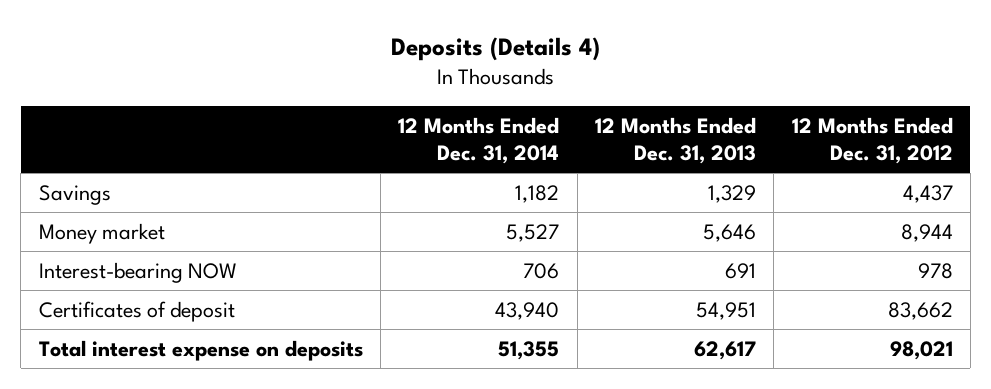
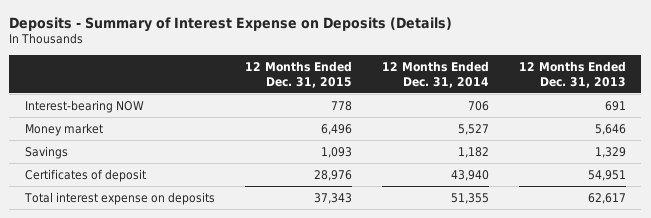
[390,36,600,61] Deposits (Details 4) -> [9,16,453,32] Deposits - Summary of Interest Expense on Deposits (Details)
[791,116,953,165] 12 Months Ended Dec. 31, 2012 -> none
none -> [244,60,352,88] 12 Months Ended Dec. 31, 2015
[38,222,165,244] Money market -> [24,122,103,136] Money market
[38,184,111,205] Savings -> [24,145,68,159] Savings

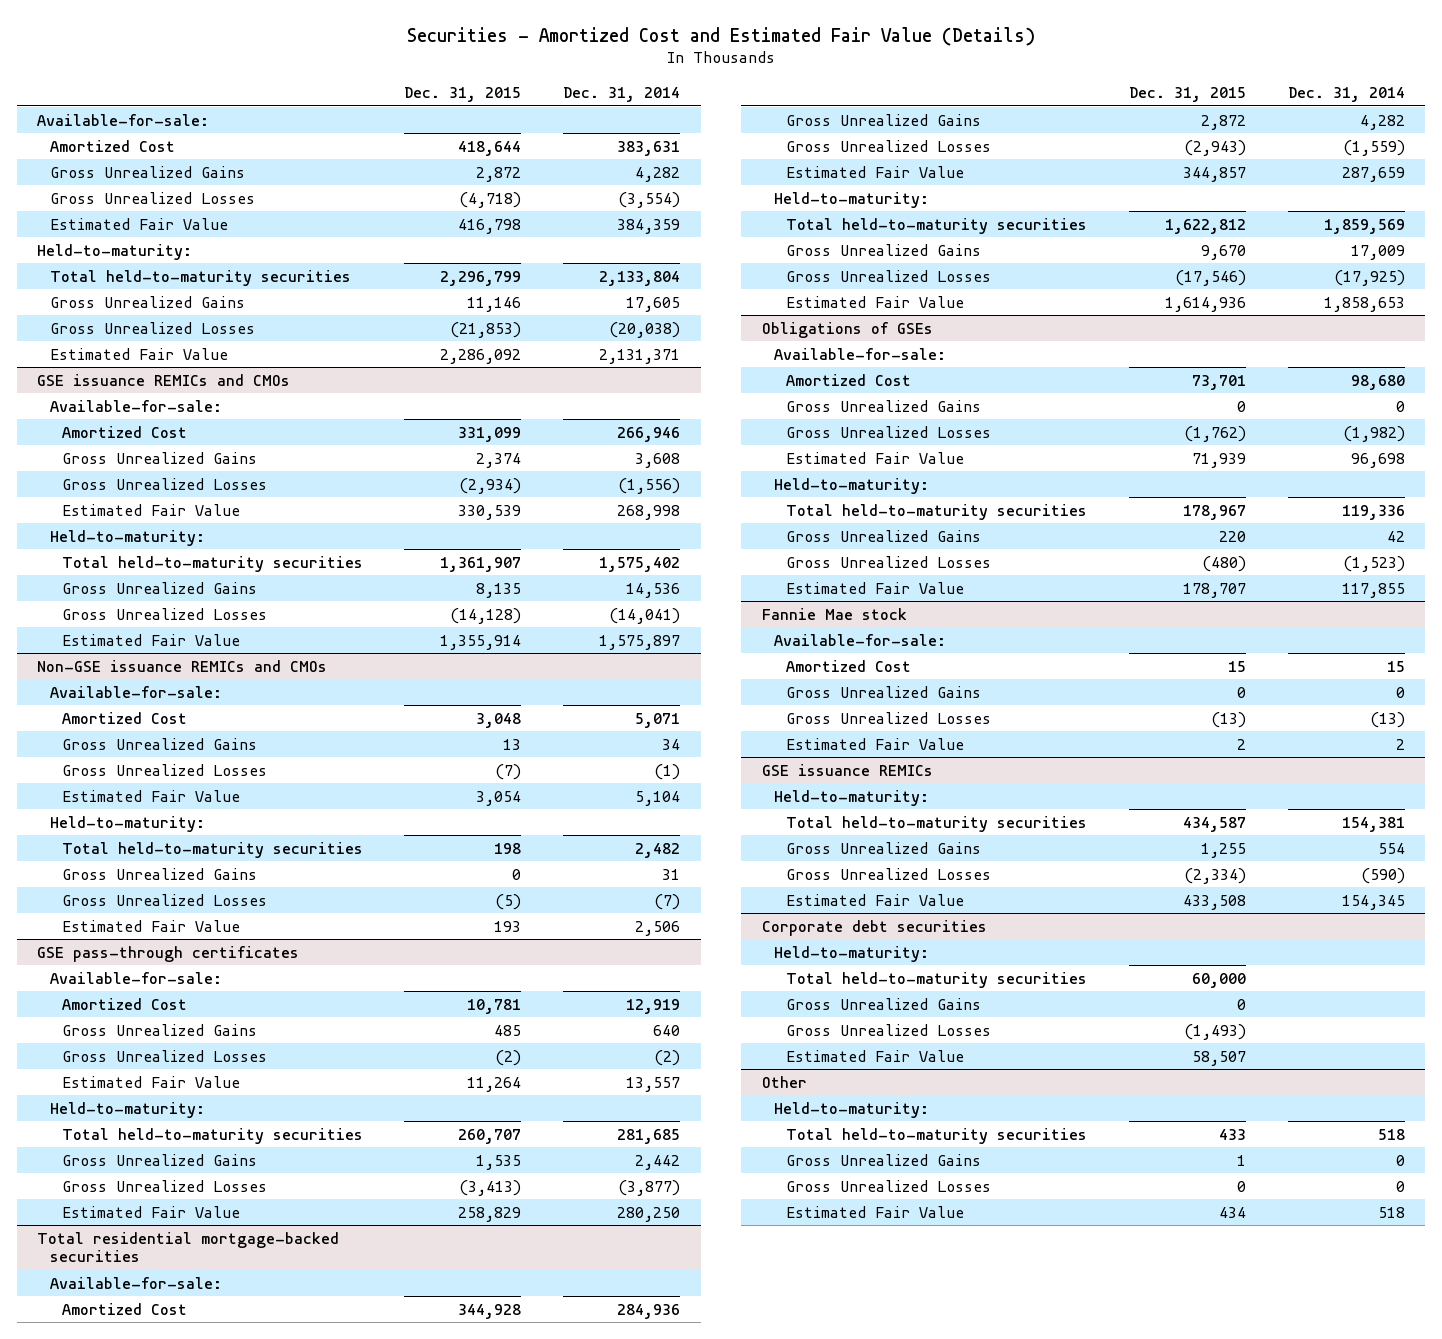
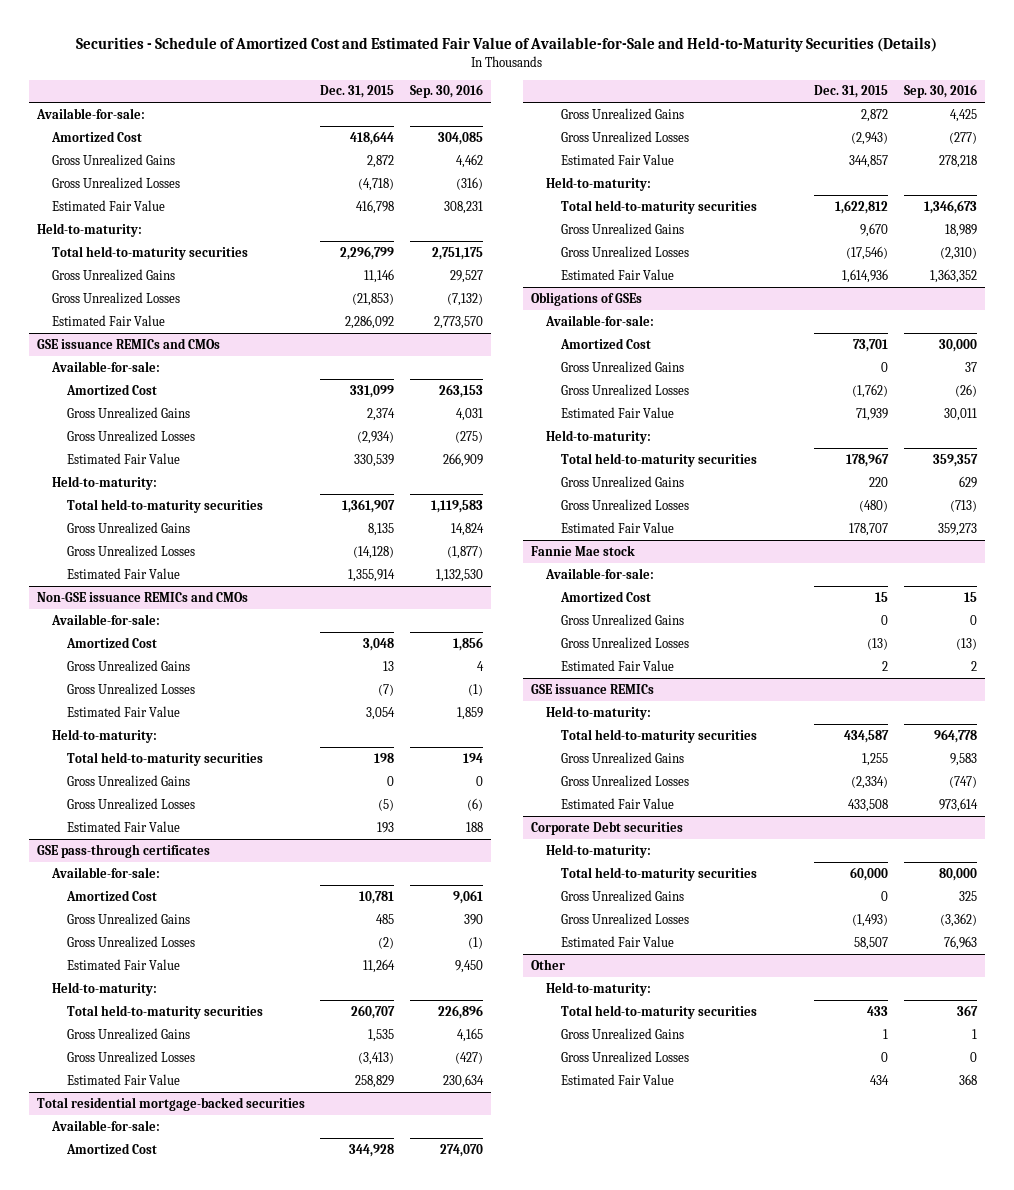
[407,26,1036,46] Securities - Amortized Cost and Estimated Fair Value (Details) -> [75,37,937,53] Securities - Schedule of Amortized Cost and Estimated Fair Value of Available-for-Sale and Held-to-Maturity Securities (Details)
[563,87,681,103] Dec. 31, 2014 -> none
none -> [409,84,483,99] Sep. 30, 2016
[762,919,988,936] Corporate debt securities -> [530,820,683,835] Corporate Debt securities

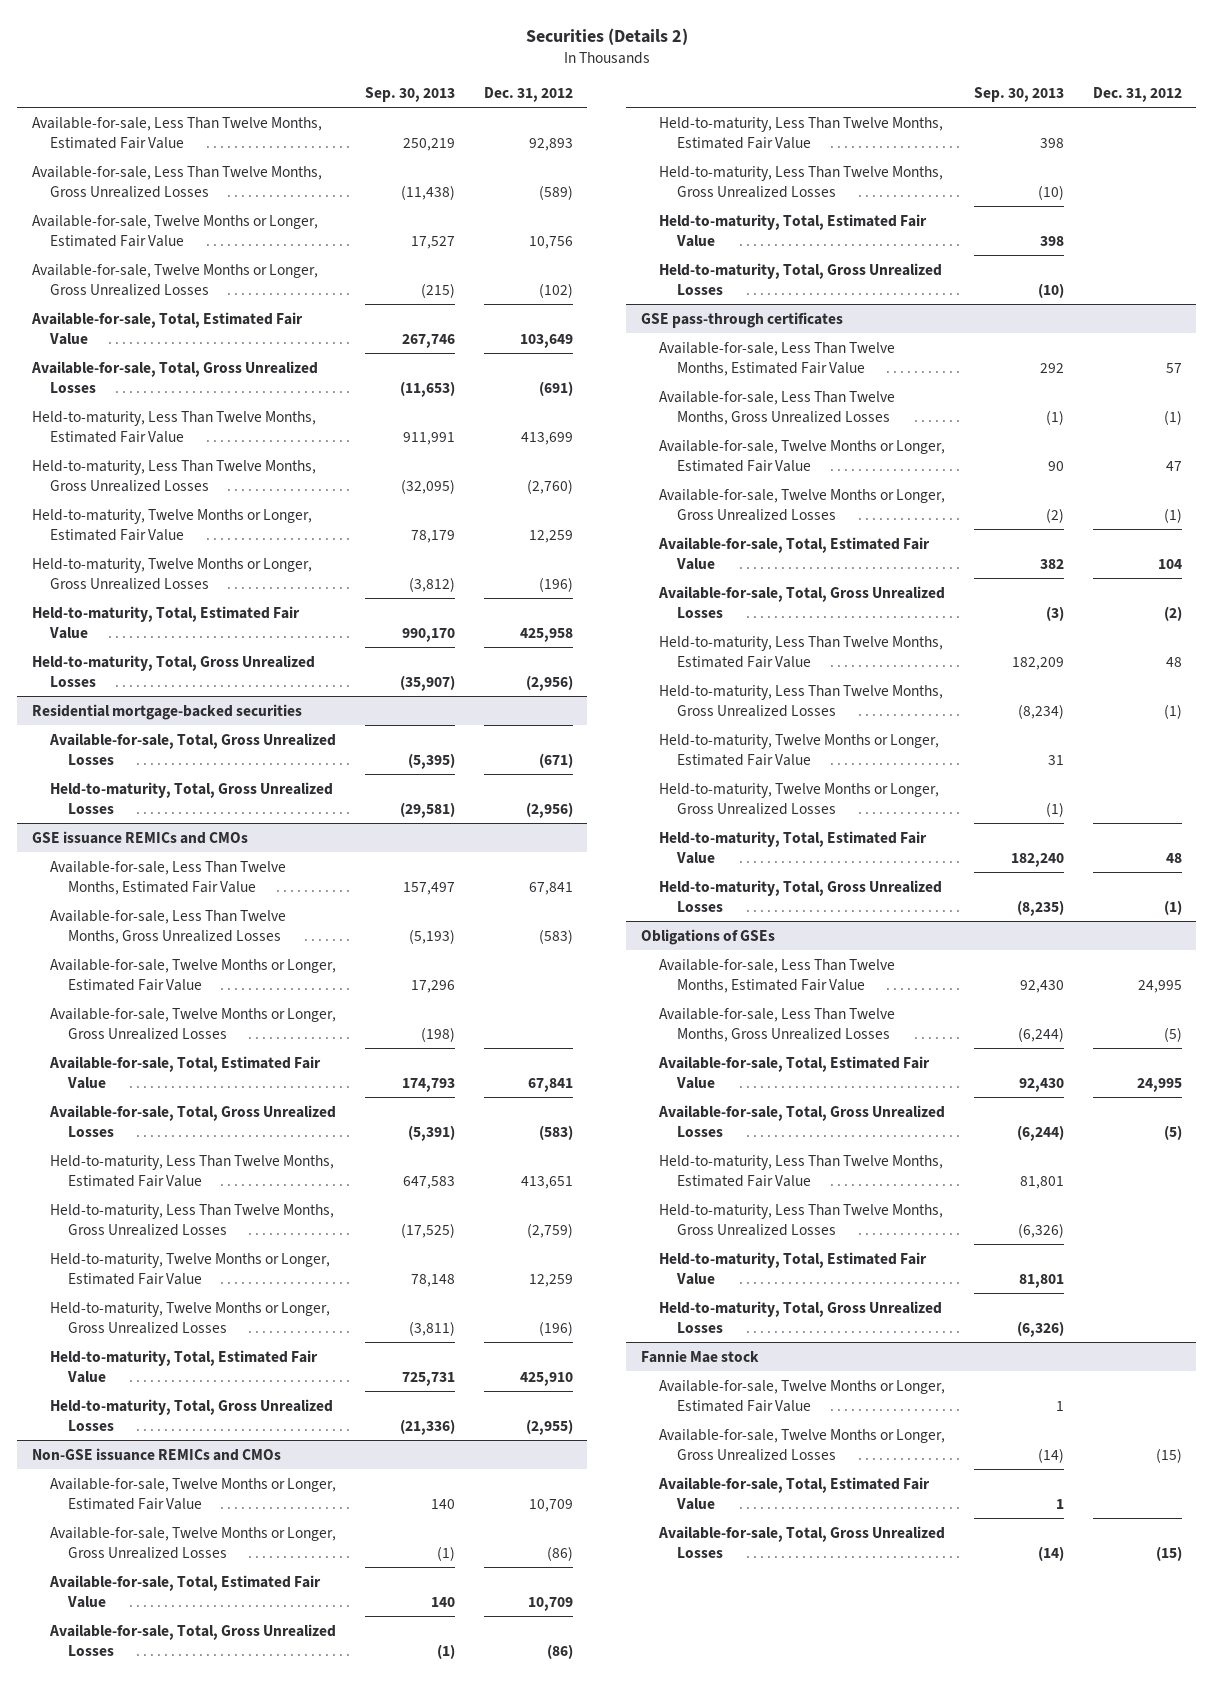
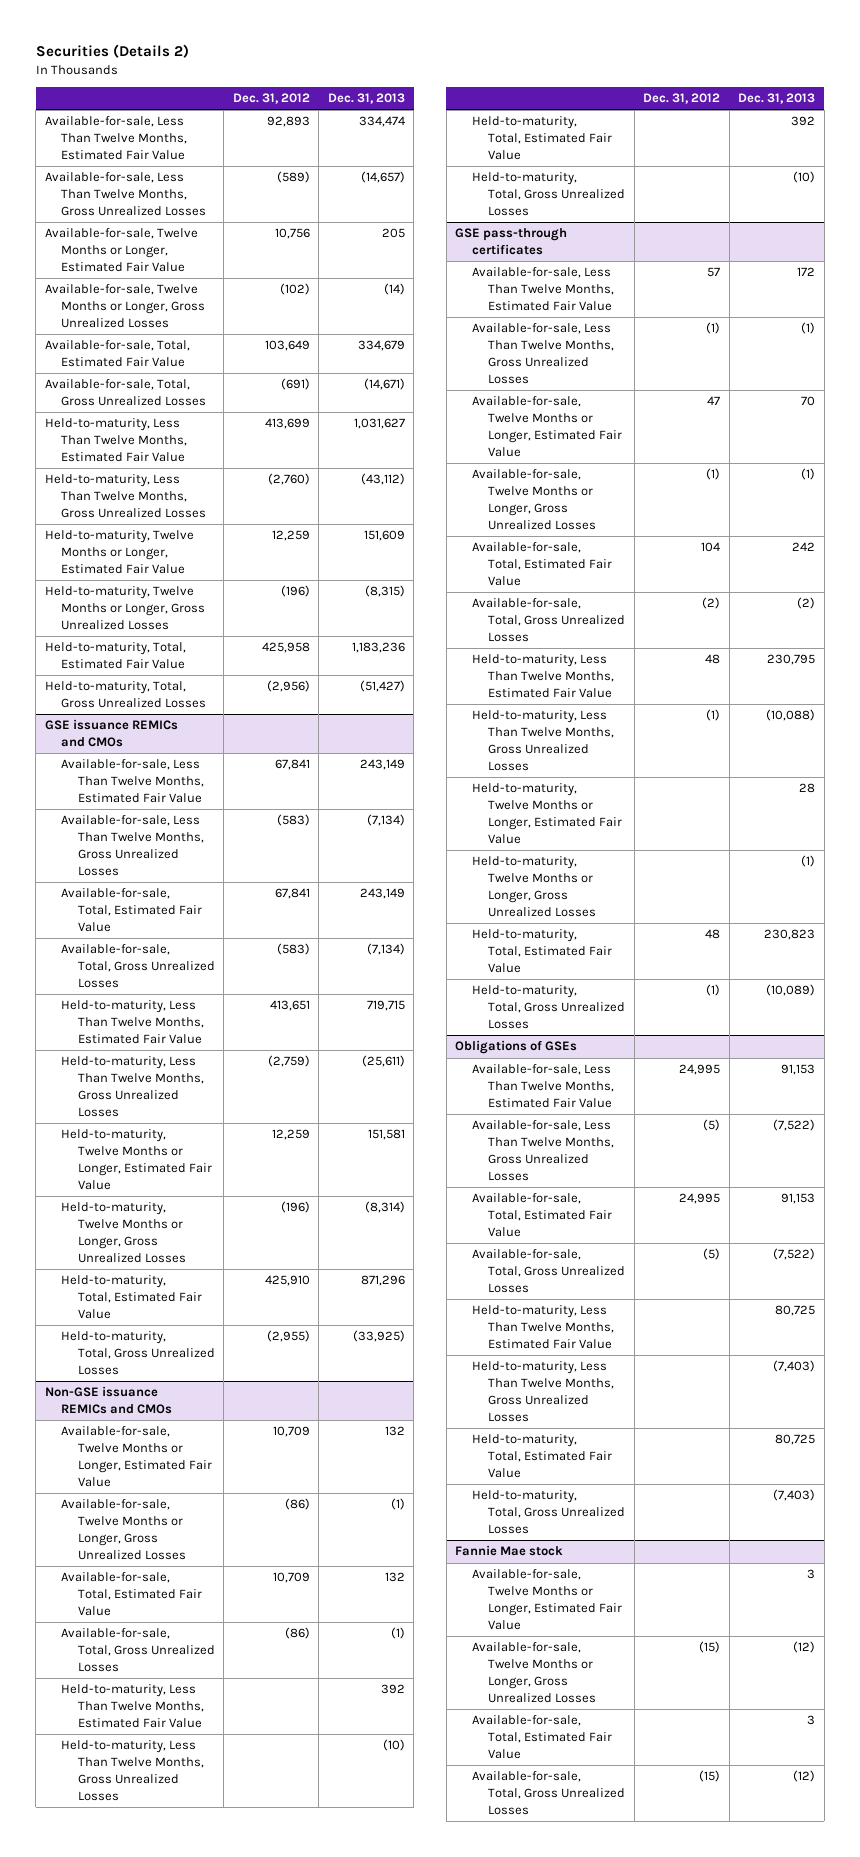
[364,87,455,103] Sep. 30, 2013 -> none
none -> [327,93,405,105] Dec. 31, 2013
[31,703,302,720] Residential mortgage-backed securities -> none
[48,732,336,765] Available-for-sale, Total, Gross Unrealized Losses -> none
[49,781,333,814] Held-to-maturity, Total, Gross Unrealized Losses -> none
[49,958,336,991] Available-for-sale, Twelve Months or Longer, Estimated Fair Value -> none
[49,1007,336,1040] Available-for-sale, Twelve Months or Longer, Gross Unrealized Losses -> none

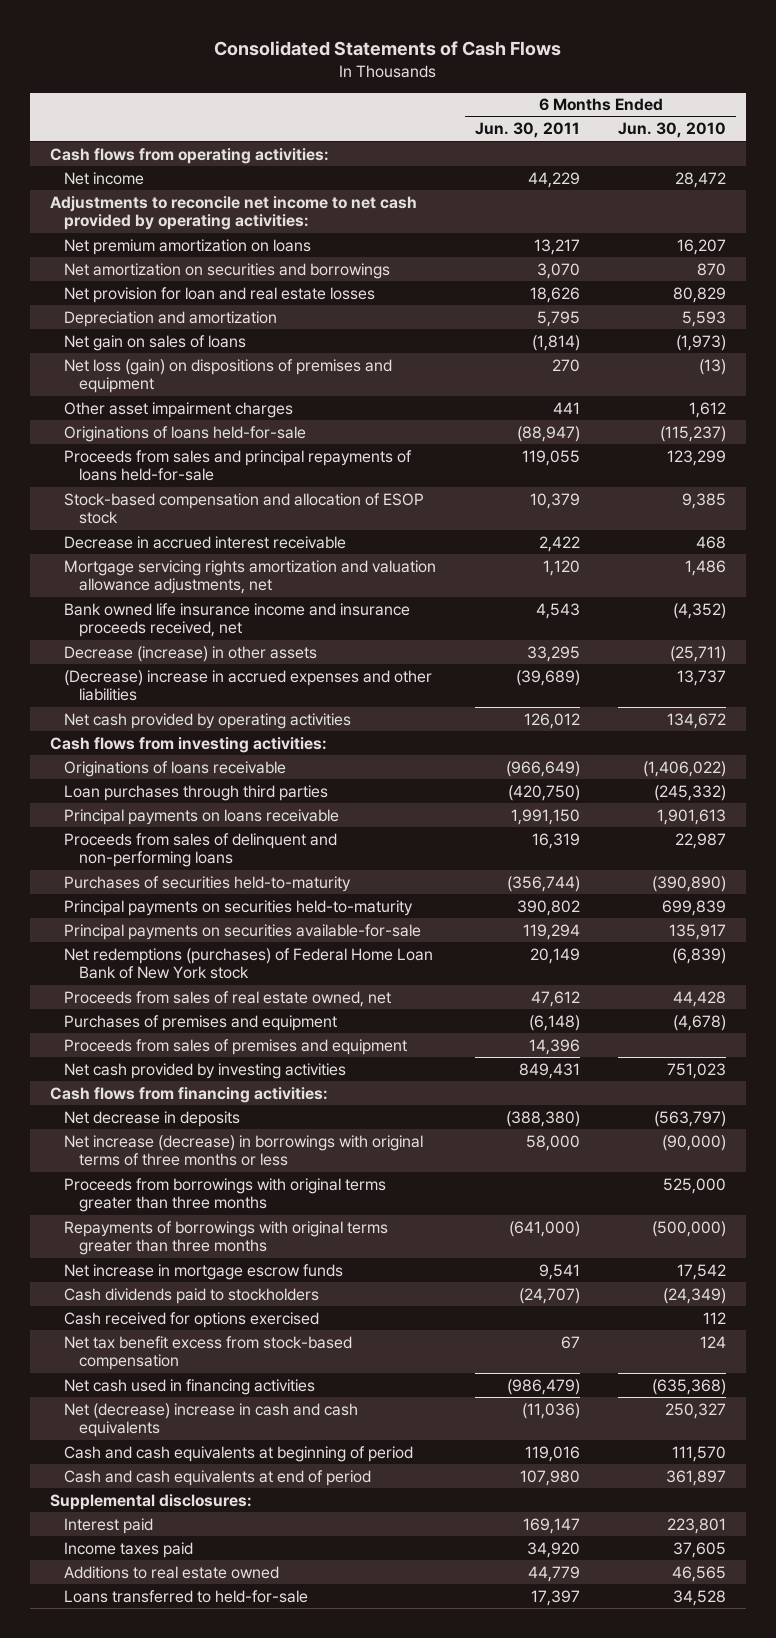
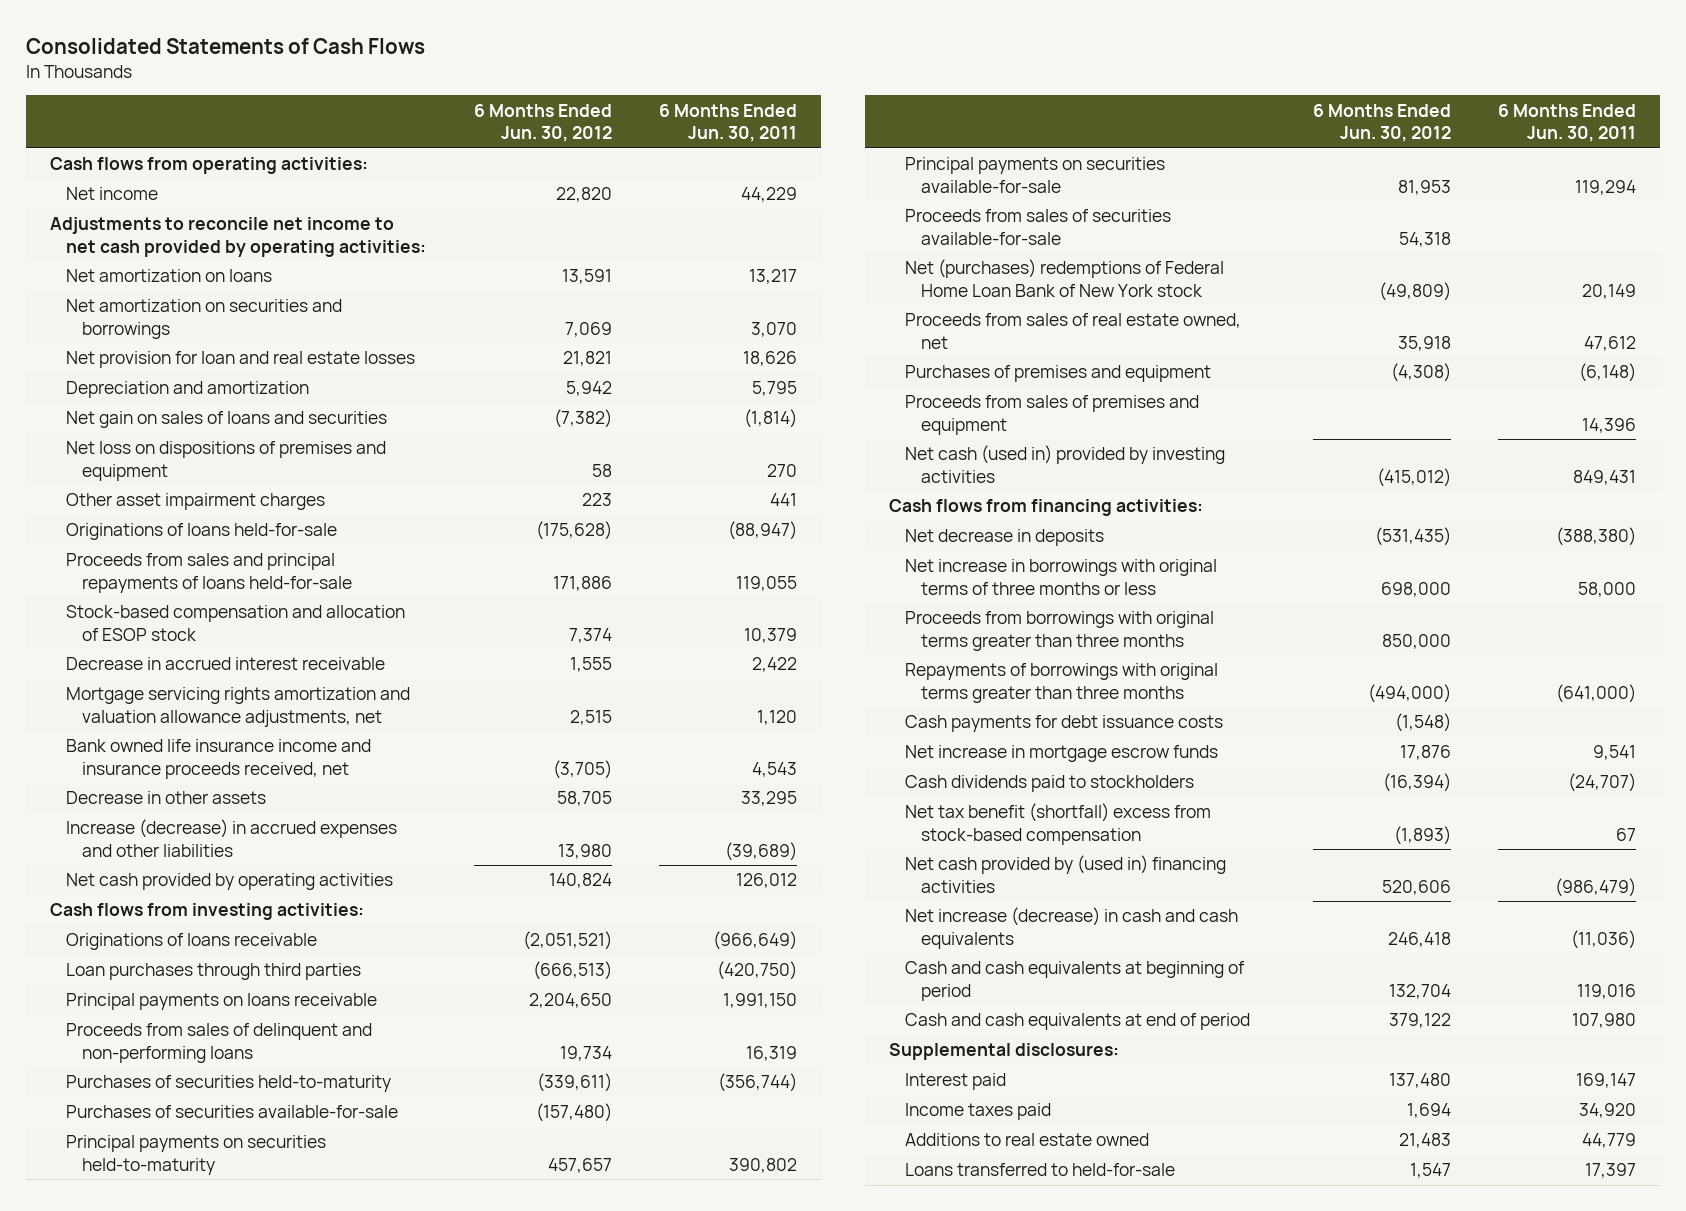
[618,122,727,139] Jun. 30, 2010 -> none
none -> [473,103,612,143] 6 Months Ended Jun. 30, 2012
[64,238,312,255] Net premium amortization on loans -> [66,269,273,283] Net amortization on loans
[64,334,247,351] Net gain on sales of loans -> [66,411,388,429] Net gain on sales of loans and securities
[64,358,393,394] Net loss (gain) on dispositions of premises and equipment -> [66,441,387,481] Net loss on dispositions of premises and equipment
[64,645,318,662] Decrease (increase) in other assets -> [66,791,267,805] Decrease in other assets
[64,669,433,702] (Decrease) increase in accrued expenses and other liabilities -> [66,819,398,857] Increase (decrease) in accrued expenses and other liabilities
none -> [66,1105,399,1119] Purchases of securities available-for-sale
none -> [905,209,1172,245] Proceeds from sales of securities available-for-sale
[64,947,434,980] Net redemptions (purchases) of Federal Home Loan Bank of New York stock -> [905,259,1225,297] Net (purchases) redemptions of Federal Home Loan Bank of New York stock
[64,1062,347,1079] Net cash provided by investing activities -> [905,445,1226,483] Net cash (used in) provided by investing activities
[64,1134,424,1167] Net increase (decrease) in borrowings with original terms of three months or less -> [905,559,1218,595] Net increase in borrowings with original terms of three months or less
none -> [905,715,1224,733] Cash payments for debt issuance costs
[64,1311,320,1328] Cash received for options exercised -> none
[64,1335,353,1371] Net tax benefit excess from stock-based compensation -> [905,803,1212,845] Net tax benefit (shortfall) excess from stock-based compensation
[64,1378,316,1395] Net cash used in financing activities -> [905,855,1227,893] Net cash provided by (used in) financing activities
[64,1402,359,1438] Net (decrease) increase in cash and cash equivalents -> [905,907,1239,949] Net increase (decrease) in cash and cash equivalents

